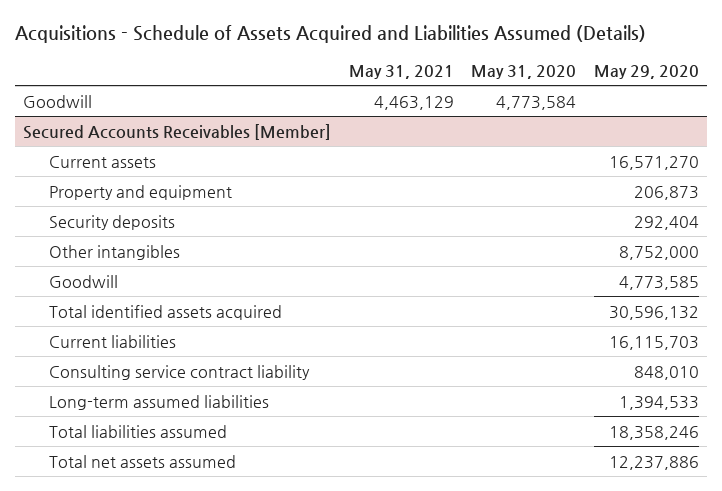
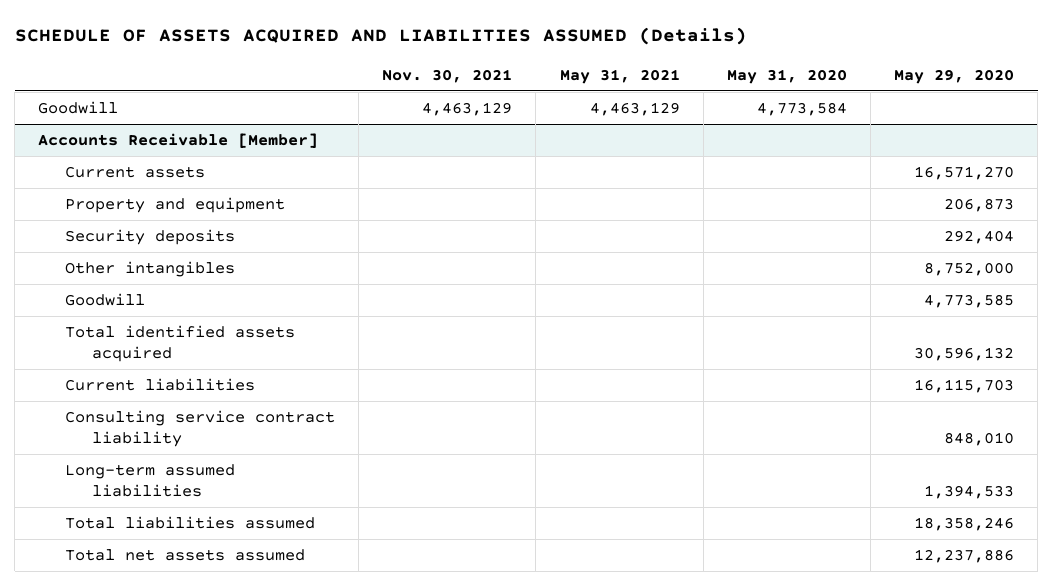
[14,25,646,44] Acquisitions - Schedule of Assets Acquired and Liabilities Assumed (Details) -> [14,27,747,46] SCHEDULE OF ASSETS ACQUIRED AND LIABILITIES ASSUMED (Details)
none -> [382,68,513,83] Nov. 30, 2021
[23,123,332,140] Secured Accounts Receivables [Member] -> [38,133,319,149] Accounts Receivable [Member]

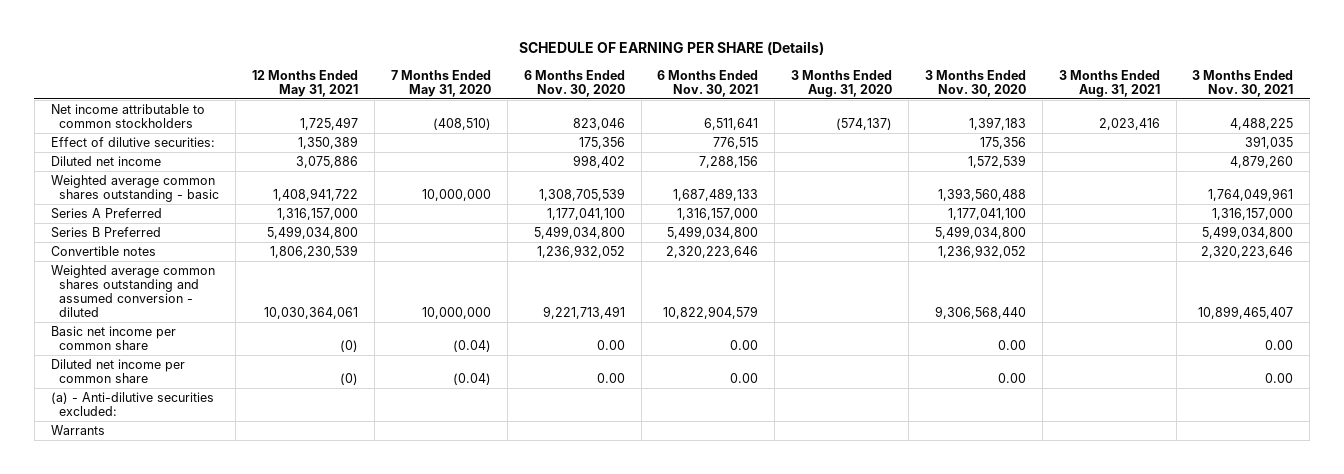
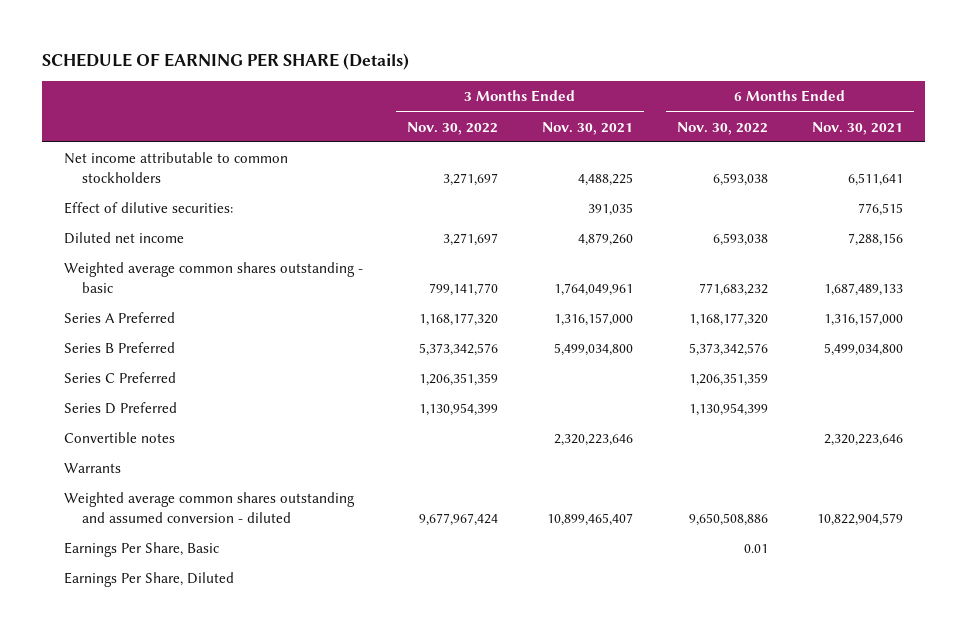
[252,69,359,97] 12 Months Ended May 31, 2021 -> none
[390,69,491,97] 7 Months Ended May 31, 2020 -> none
[523,69,625,97] 6 Months Ended Nov. 30, 2020 -> none
[791,69,893,97] 3 Months Ended Aug. 31, 2020 -> none
[924,69,1026,97] 3 Months Ended Nov. 30, 2020 -> none
[1058,69,1160,97] 3 Months Ended Aug. 31, 2021 -> none
none -> [407,121,499,135] Nov. 30, 2022
none -> [676,121,768,135] Nov. 30, 2022
none -> [64,372,177,384] Series C Preferred
none -> [64,402,178,415] Series D Preferred
[50,325,176,351] Basic net income per common share -> none
[50,358,185,384] Diluted net income per common share -> none
[50,391,214,417] (a) - Anti-dilutive securities excluded: -> none
[50,264,215,318] Weighted average common shares outstanding and assumed conversion - diluted -> [64,492,356,523] Weighted average common shares outstanding and assumed conversion - diluted
none -> [64,542,220,558] Earnings Per Share, Basic
none -> [64,572,235,588] Earnings Per Share, Diluted

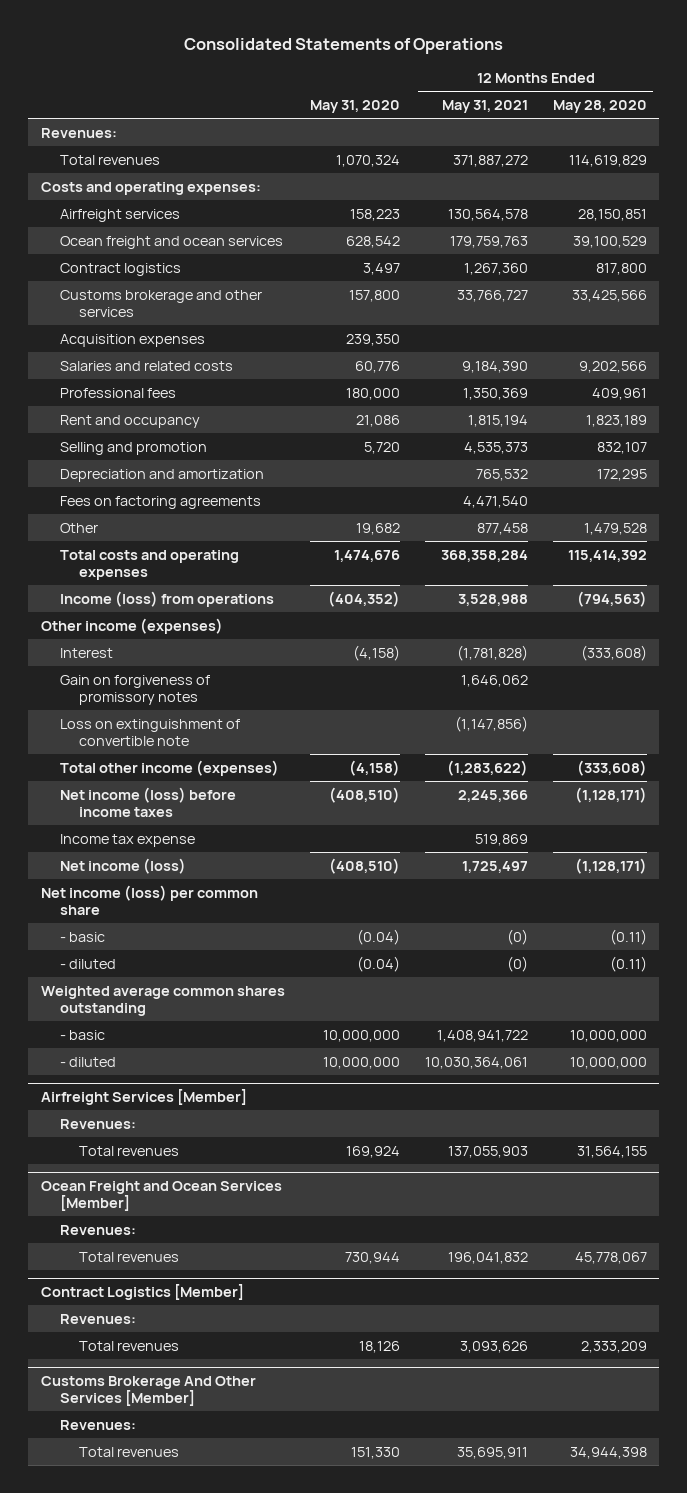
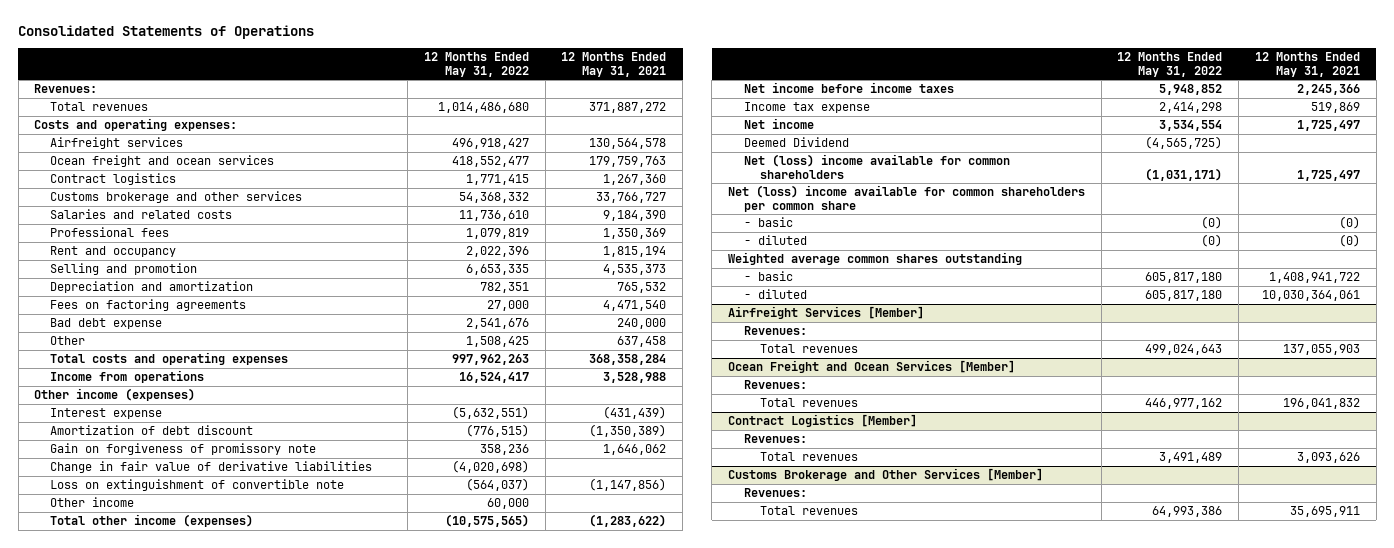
[309,100,400,114] May 31, 2020 -> none
[552,100,647,114] May 28, 2020 -> none
none -> [423,51,529,77] 12 Months Ended May 31, 2022
[60,333,206,347] Acquisition expenses -> none
none -> [50,318,163,330] Bad debt expense
[476,522,528,535] 877,458 -> [617,336,667,348] 637,458
[60,590,275,607] Income (loss) from operations -> [50,370,205,384] Income from operations
[60,647,114,658] Interest -> [50,408,163,420] Interest expense
[456,644,528,661] (1,781,828) -> [603,406,667,420] (431,439)
none -> [50,425,254,436] Amortization of debt discount
[60,674,211,705] Gain on forgiveness of promissory notes -> [50,443,317,456] Gain on forgiveness of promissory note
none -> [50,461,373,474] Change in fair value of derivative liabilities
none -> [50,497,135,508] Other income
[60,786,237,817] Net income (loss) before income taxes -> [743,82,954,94] Net income before income taxes
[60,857,187,874] Net income (loss) -> [743,118,814,130] Net income
none -> [743,137,849,148] Deemed Dividend
none -> [743,154,1010,179] Net (loss) income available for common shareholders
[40,884,258,915] Net income (loss) per common share -> [727,185,1085,212] Net (loss) income available for common shareholders per common share
[40,1376,256,1407] Customs Brokerage And Other Services [Member] -> [727,468,1043,482] Customs Brokerage and Other Services [Member]

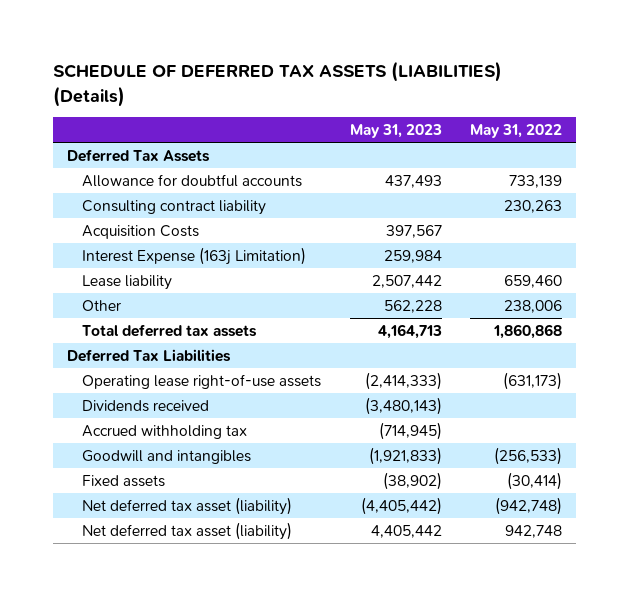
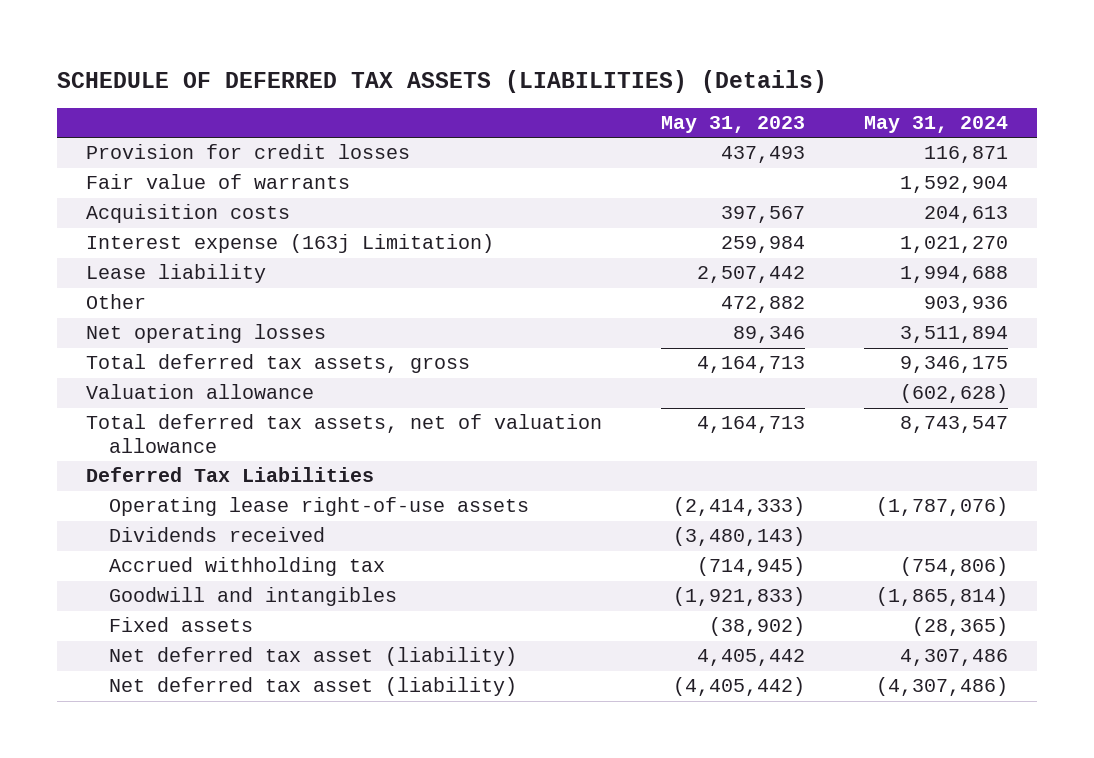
[469,124,562,139] May 31, 2022 -> none
none -> [863,115,1008,133] May 31, 2024
[67,148,211,162] Deferred Tax Assets -> none
[82,199,267,215] Consulting contract liability -> none
[82,173,303,187] Allowance for doubtful accounts -> [86,144,411,160] Provision for credit losses
none -> [86,174,351,190] Fair value of warrants
[82,224,200,239] Acquisition Costs -> [86,204,291,224] Acquisition costs
[82,246,307,265] Interest Expense (163j Limitation) -> [86,234,495,254] Interest expense (163j Limitation)
[383,299,442,313] 562,228 -> [721,296,806,314] 472,882
none -> [86,324,327,344] Net operating losses
[82,323,258,337] Total deferred tax assets -> [86,354,471,374] Total deferred tax assets, gross
none -> [86,384,315,400] Valuation allowance
none -> [86,414,603,454] Total deferred tax assets, net of valuation allowance
[82,496,293,515] Net deferred tax asset (liability) -> [108,677,517,697] Net deferred tax asset (liability)

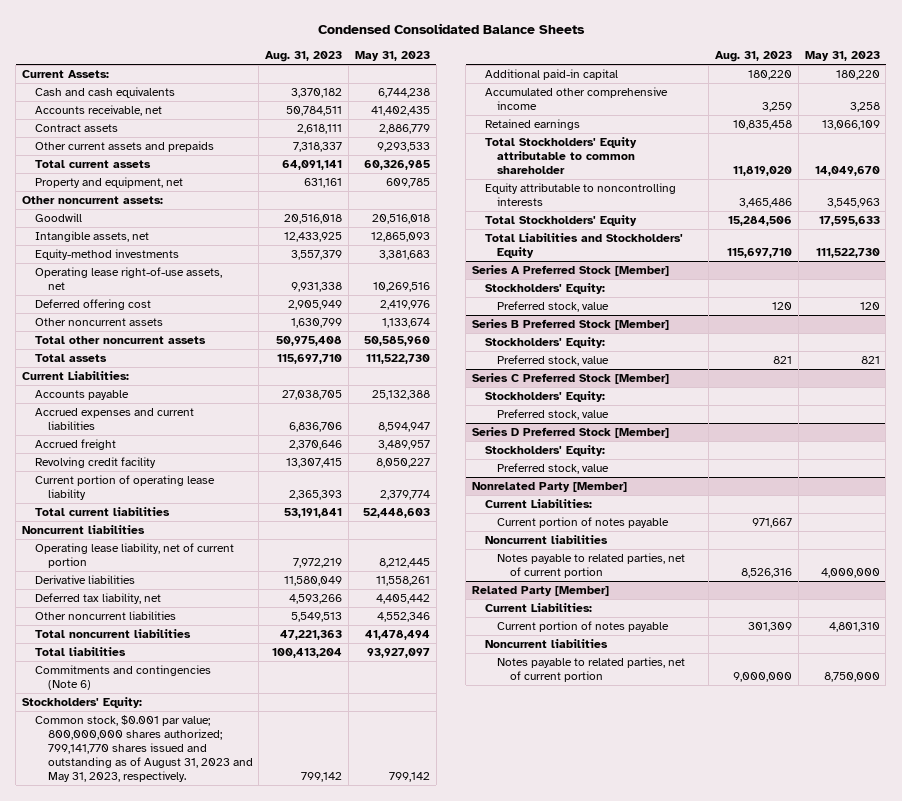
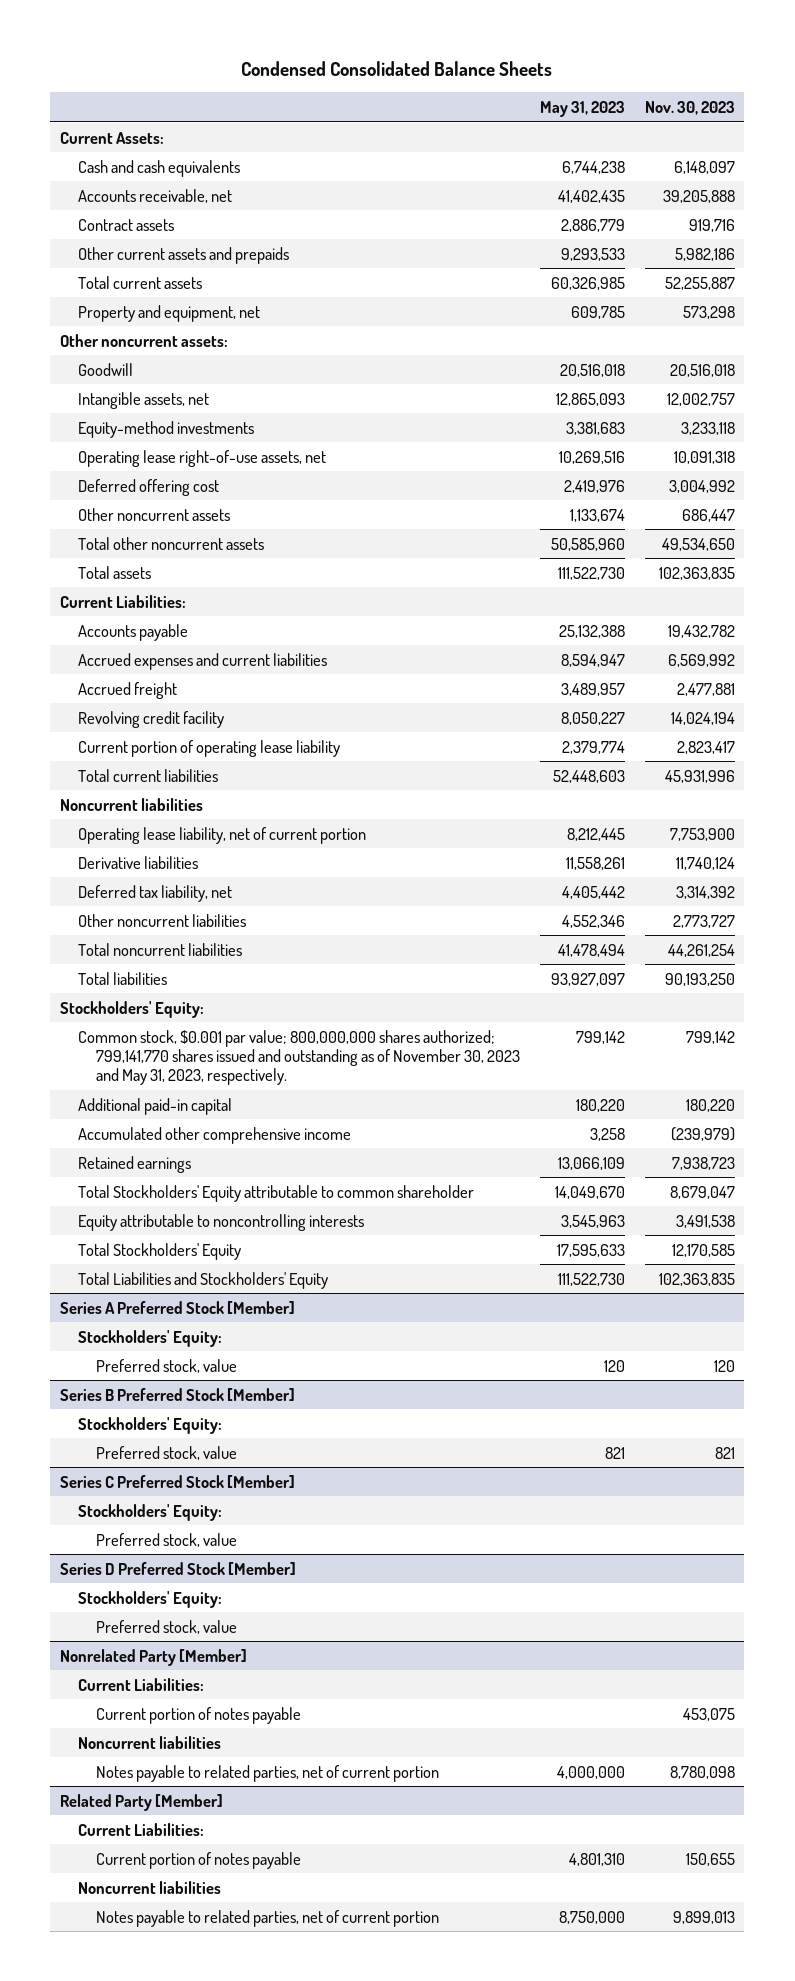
[265,51,343,63] Aug. 31, 2023 -> none
none -> [644,101,735,116] Nov. 30, 2023
[34,664,211,691] Commitments and contingencies (Note 6) -> none
[34,714,253,783] Common stock, $0.001 par value; 800,000,000 shares authorized; 799,141,770 shares issued and outstanding as of August 31, 2023 and May 31, 2023, respectively. -> [78,1029,521,1086] Common stock, $0.001 par value; 800,000,000 shares authorized; 799,141,770 shares issued and outstanding as of November 30, 2023 and May 31, 2023, respectively.

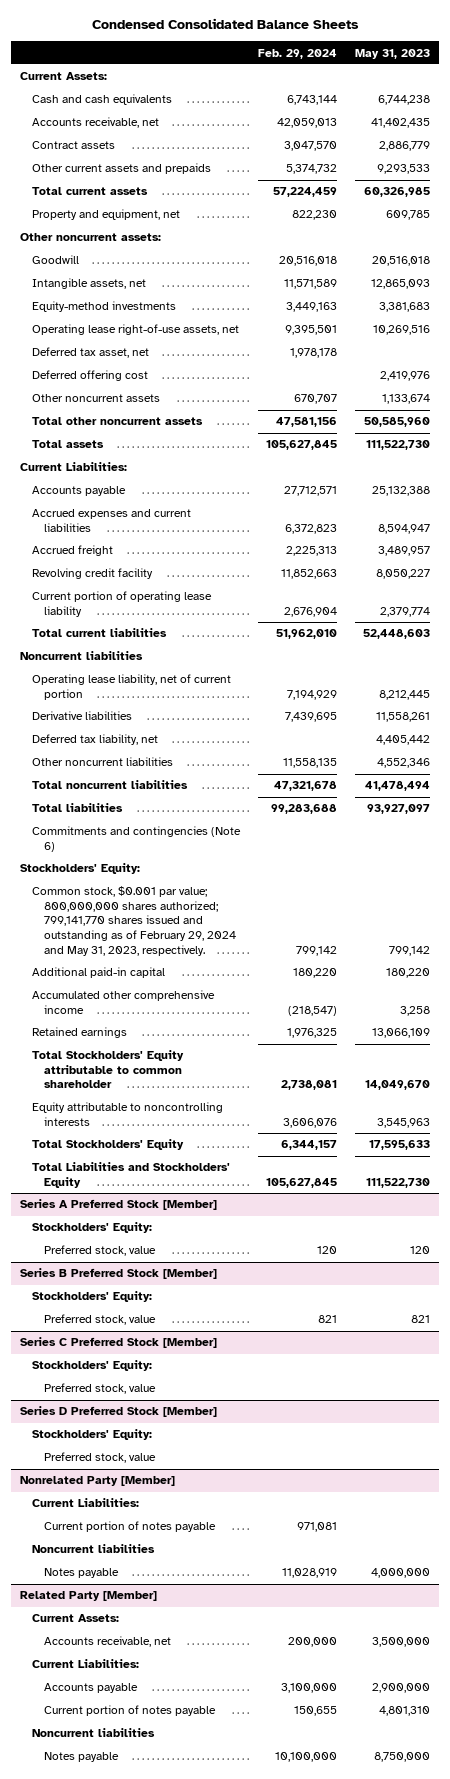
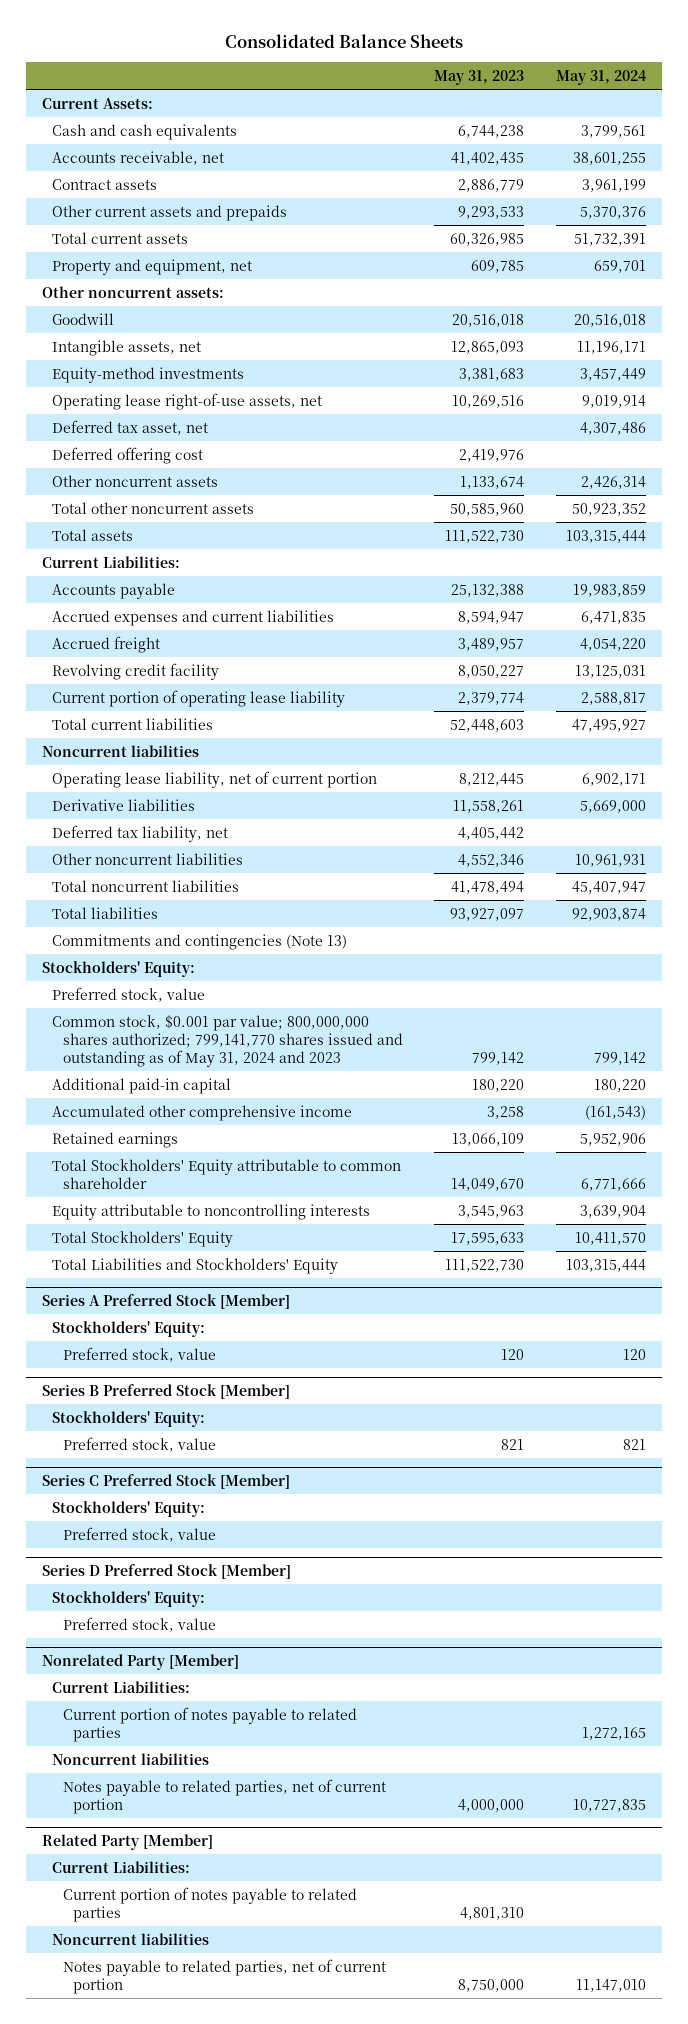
[92,18,360,30] Condensed Consolidated Balance Sheets -> [224,34,463,49] Consolidated Balance Sheets
[257,48,337,59] Feb. 29, 2024 -> none
none -> [556,70,647,86] May 31, 2024
[31,826,241,852] Commitments and contingencies (Note 6) -> [52,933,348,950] Commitments and contingencies (Note 13)
none -> [52,986,206,1002] Preferred stock, value
[31,886,236,956] Common stock, $0.001 par value; 800,000,000 shares authorized; 799,141,770 shares issued and outstanding as of February 29, 2024 and May 31, 2023, respectively. -> [52,1014,403,1067] Common stock, $0.001 par value; 800,000,000 shares authorized; 799,141,770 shares issued and outstanding as of May 31, 2024 and 2023
[43,1521,216,1533] Current portion of notes payable -> [62,1706,357,1742] Current portion of notes payable to related parties
[43,1568,119,1579] Notes payable -> [62,1778,386,1814] Notes payable to related parties, net of current portion
[31,1614,119,1623] Current Assets: -> none
[43,1636,171,1648] Accounts receivable, net -> none
[43,1683,138,1694] Accounts payable -> none
[43,1705,216,1717] Current portion of notes payable -> [62,1886,357,1922] Current portion of notes payable to related parties
[43,1752,119,1763] Notes payable -> [62,1958,386,1994] Notes payable to related parties, net of current portion

